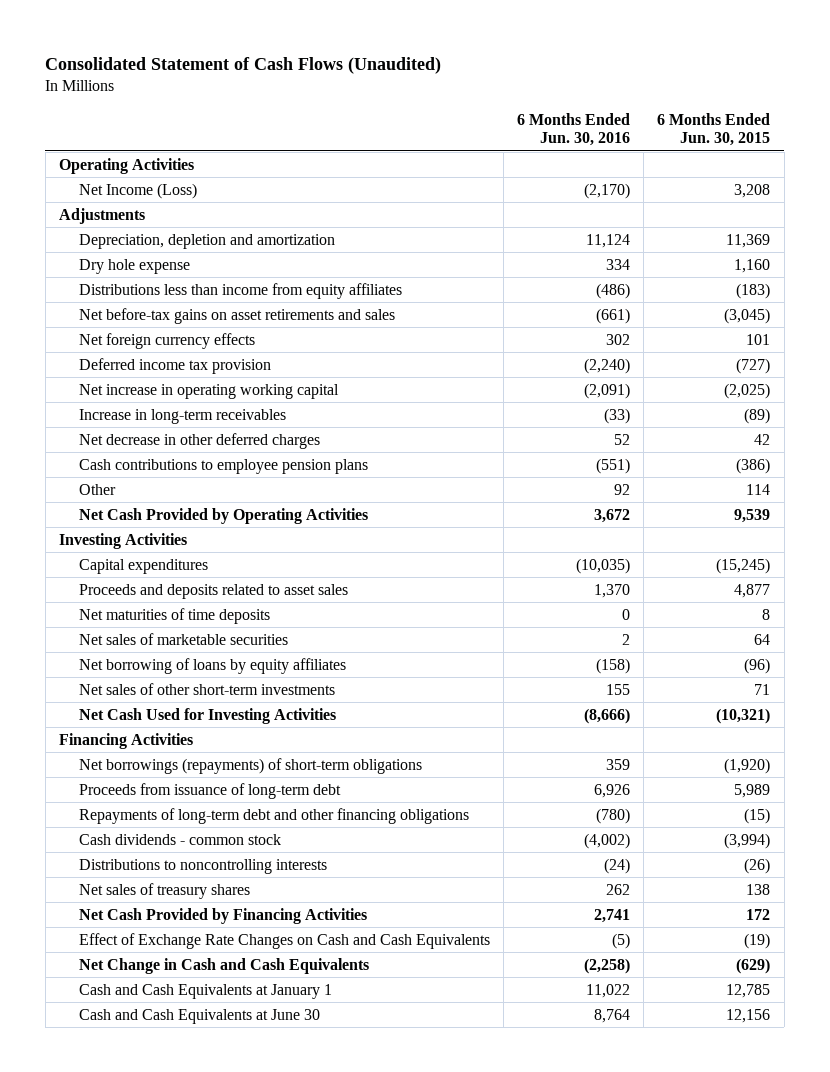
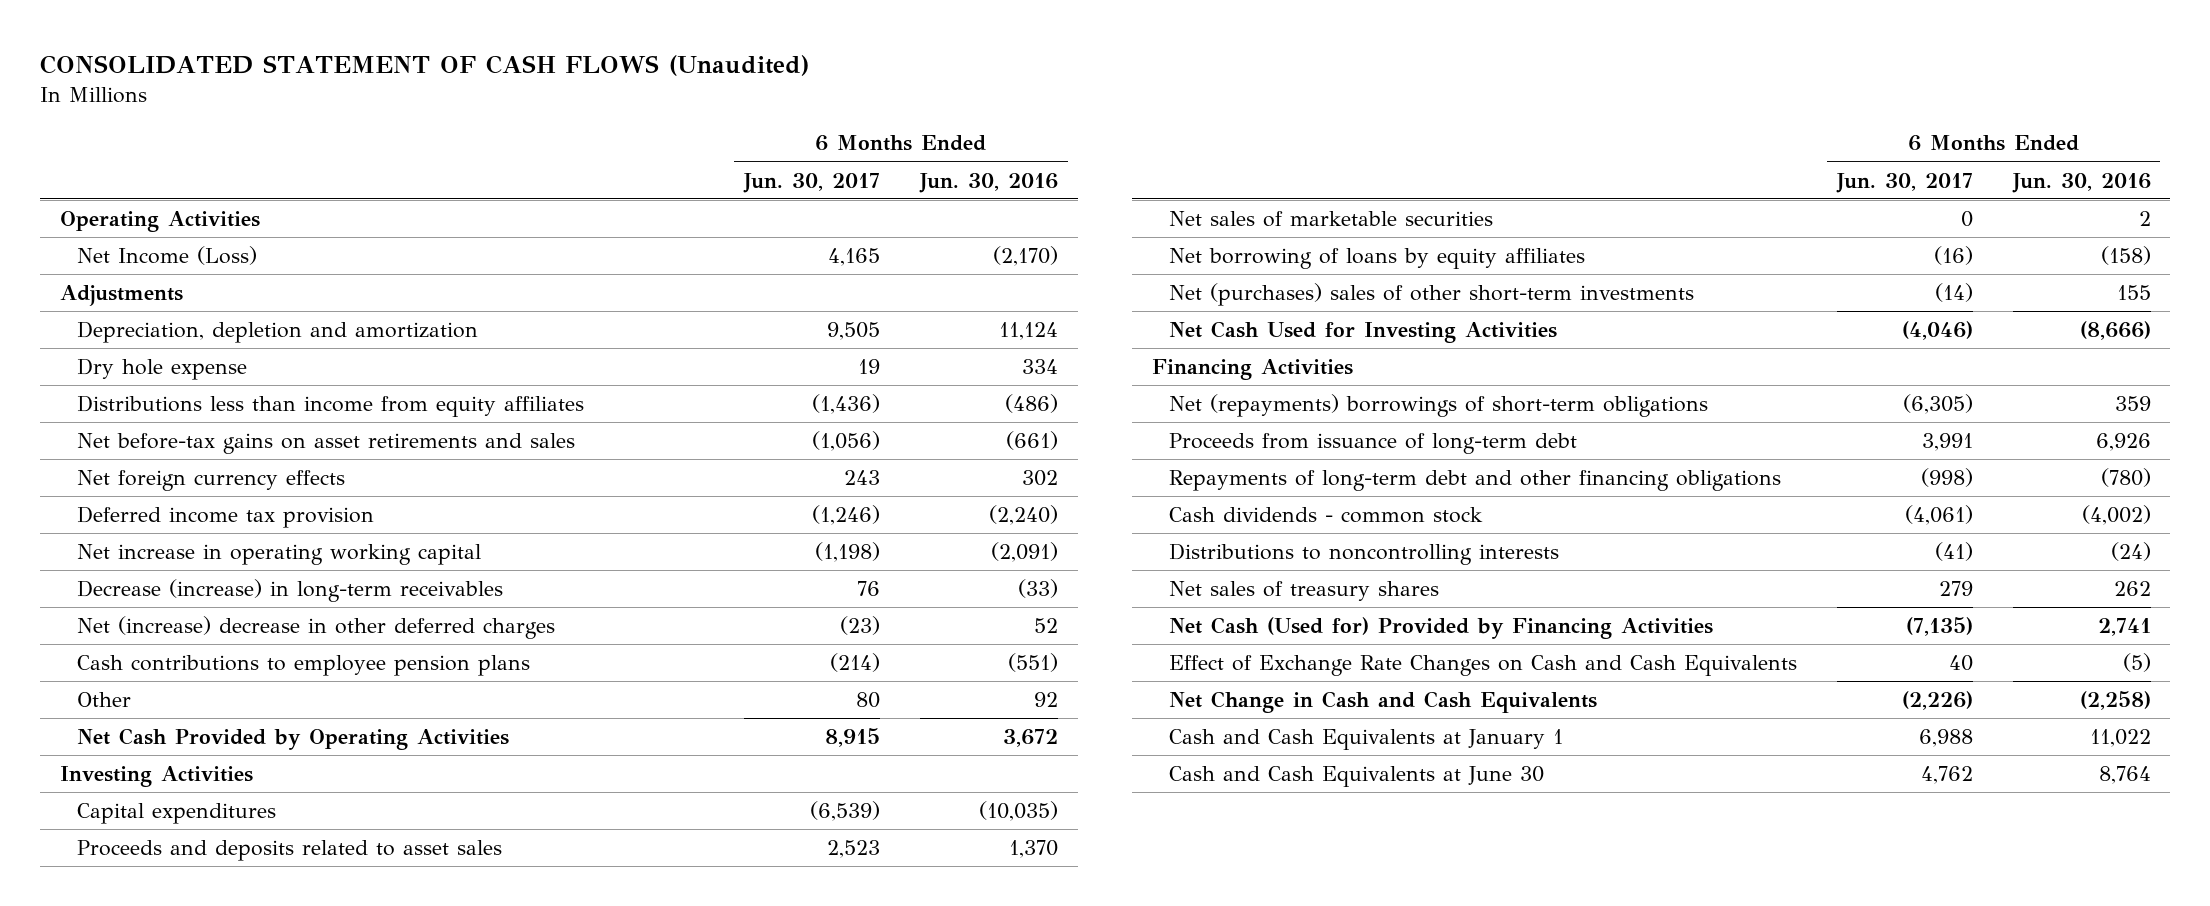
[45,57,442,75] Consolidated Statement of Cash Flows (Unaudited) -> [39,55,809,77] CONSOLIDATED STATEMENT OF CASH FLOWS (Unaudited)
[657,112,771,147] 6 Months Ended Jun. 30, 2015 -> none
none -> [743,172,881,193] Jun. 30, 2017
[78,408,286,424] Increase in long-term receivables -> [76,579,503,603] Decrease (increase) in long-term receivables
[78,432,320,449] Net decrease in other deferred charges -> [76,616,555,640] Net (increase) decrease in other deferred charges
[78,607,270,624] Net maturities of time deposits -> none
[78,682,335,695] Net sales of other short-term investments -> [1169,283,1695,307] Net (purchases) sales of other short-term investments
[78,757,422,774] Net borrowings (repayments) of short-term obligations -> [1169,394,1709,418] Net (repayments) borrowings of short-term obligations
[78,907,367,924] Net Cash Provided by Financing Activities -> [1169,617,1714,640] Net Cash (Used for) Provided by Financing Activities

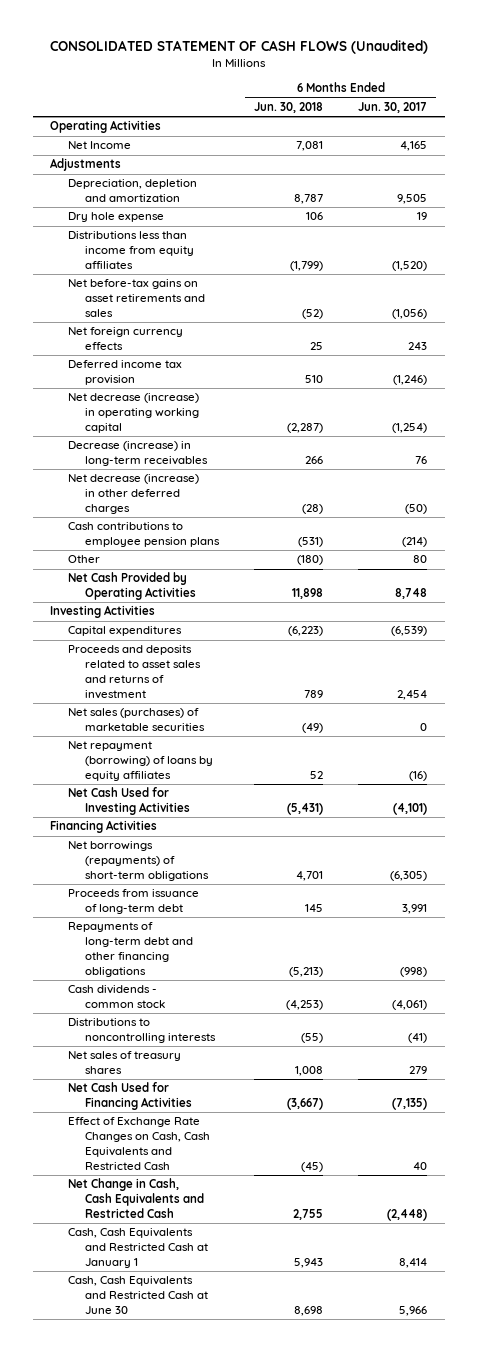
[919,172,1059,193] Jun. 30, 2016 -> none
none -> [254,101,324,113] Jun. 30, 2018
[76,246,257,266] Net Income (Loss) -> [67,141,131,150] Net Income
[812,394,881,415] (1,436) -> [392,261,428,272] (1,520)
[76,544,481,566] Net increase in operating working capital -> [67,393,199,434] Net decrease (increase) in operating working capital
[815,542,881,563] (1,198) -> [392,423,428,434] (1,254)
[76,616,555,640] Net (increase) decrease in other deferred charges -> [67,474,199,515] Net decrease (increase) in other deferred charges
[840,616,881,636] (23) -> [405,504,428,515] (50)
[825,728,881,748] 8,915 -> [395,588,428,600] 8,748
[1169,283,1695,307] Net (purchases) sales of other short-term investments -> none
[76,840,502,862] Proceeds and deposits related to asset sales -> [67,645,201,699] Proceeds and deposits related to asset sales and returns of investment
[827,840,881,859] 2,523 -> [397,689,428,700] 2,454
[1169,211,1494,228] Net sales of marketable securities -> [67,708,205,732] Net sales (purchases) of marketable securities
[1169,248,1586,270] Net borrowing of loans by equity affiliates -> [67,741,213,782] Net repayment (borrowing) of loans by equity affiliates
[1901,321,1973,341] (4,046) -> [393,803,428,816] (4,101)
[1169,394,1709,418] Net (repayments) borrowings of short-term obligations -> [67,841,209,882] Net borrowings (repayments) of short-term obligations
[1169,617,1714,640] Net Cash (Used for) Provided by Financing Activities -> [67,1082,192,1111] Net Cash Used for Financing Activities
[1169,655,1798,677] Effect of Exchange Rate Changes on Cash and Cash Equivalents -> [67,1117,210,1170] Effect of Exchange Rate Changes on Cash, Cash Equivalents and Restricted Cash
[1169,691,1598,714] Net Change in Cash and Cash Equivalents -> [67,1178,204,1219] Net Change in Cash, Cash Equivalents and Restricted Cash
[1901,691,1973,711] (2,226) -> [387,1209,428,1222] (2,448)
[1169,729,1564,751] Cash and Cash Equivalents at January 1 -> [67,1228,208,1269] Cash, Cash Equivalents and Restricted Cash at January 1
[1918,729,1973,748] 6,988 -> [399,1258,428,1269] 8,414
[1169,766,1545,788] Cash and Cash Equivalents at June 30 -> [67,1276,208,1315] Cash, Cash Equivalents and Restricted Cash at June 30
[1920,766,1973,785] 4,762 -> [399,1306,428,1317] 5,966

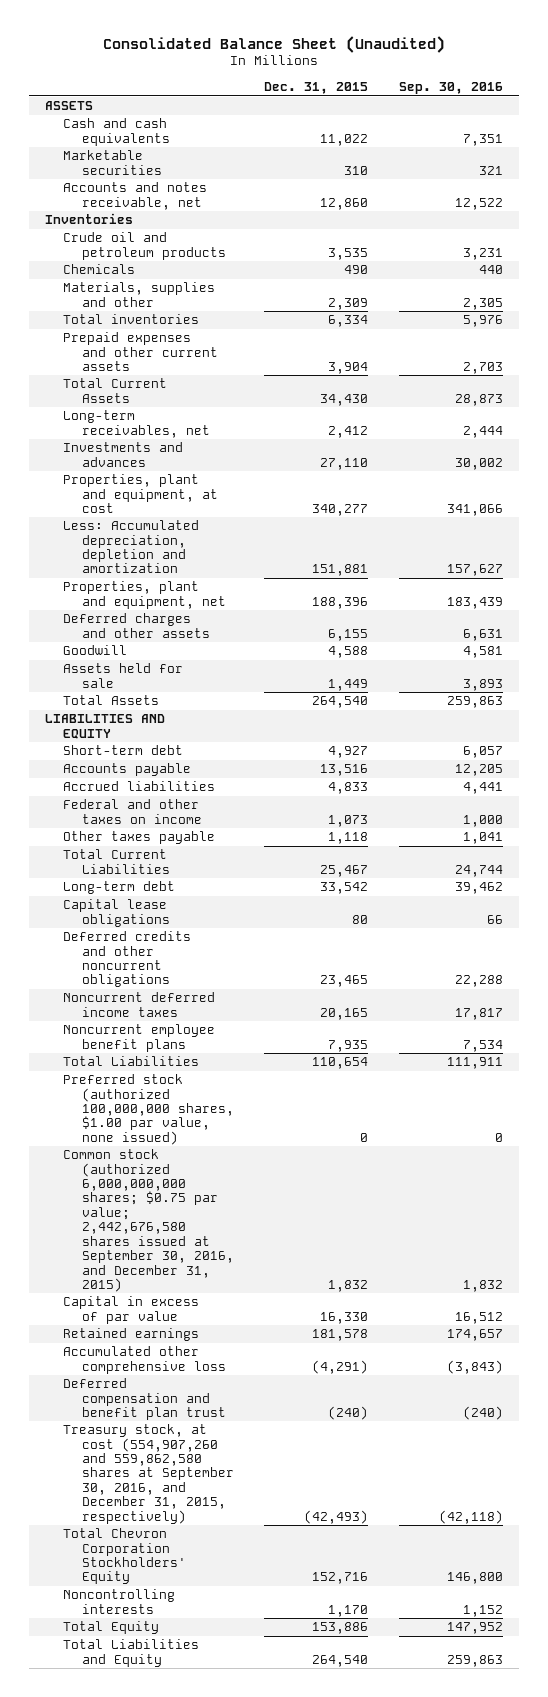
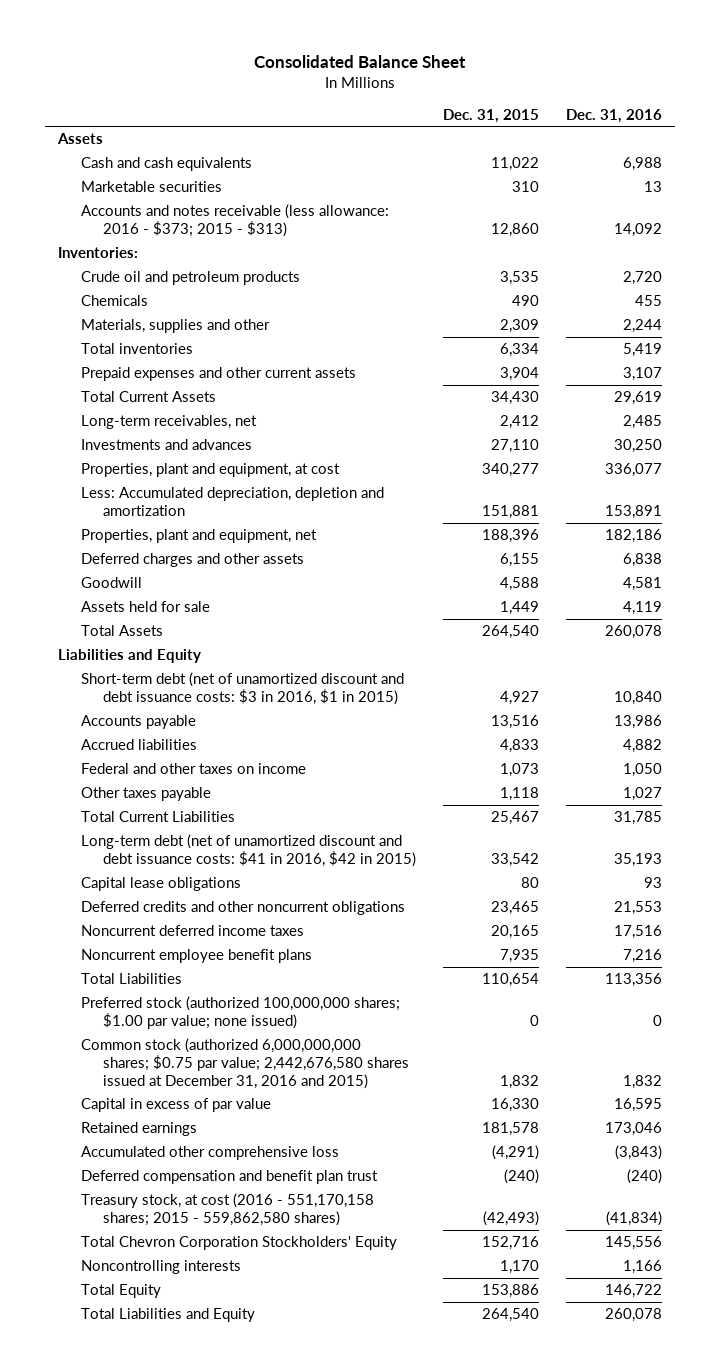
[103,35,446,53] Consolidated Balance Sheet (Unaudited) -> [254,54,467,68] Consolidated Balance Sheet
[399,82,504,95] Sep. 30, 2016 -> none
none -> [565,108,662,123] Dec. 31, 2016
[44,101,93,111] ASSETS -> [57,133,104,145] Assets
[63,182,208,210] Accounts and notes receivable, net -> [80,204,389,238] Accounts and notes receivable (less allowance: 2016 - $373; 2015 - $313)
[44,213,133,225] Inventories -> [58,247,139,259] Inventories:
[44,714,165,739] LIABILITIES AND EQUITY -> [58,649,202,664] Liabilities and Equity
[63,745,184,756] Short-term debt -> [80,672,404,706] Short-term debt (net of unamortized discount and debt issuance costs: $3 in 2016, $1 in 2015)
[63,881,176,895] Long-term debt -> [80,834,416,868] Long-term debt (net of unamortized discount and debt issuance costs: $41 in 2016, $42 in 2015)
[63,1074,234,1145] Preferred stock (authorized 100,000,000 shares, $1.00 par value, none issued) -> [80,996,400,1030] Preferred stock (authorized 100,000,000 shares; $1.00 par value; none issued)
[63,1149,234,1292] Common stock (authorized 6,000,000,000 shares; $0.75 par value; 2,442,676,580 shares issued at September 30, 2016, and December 31, 2015) -> [80,1038,409,1089] Common stock (authorized 6,000,000,000 shares; $0.75 par value; 2,442,676,580 shares issued at December 31, 2016 and 2015)
[63,1424,234,1524] Treasury stock, at cost (554,907,260 and 559,862,580 shares at September 30, 2016, and December 31, 2015, respectively) -> [80,1193,374,1227] Treasury stock, at cost (2016 - 551,170,158 shares; 2015 - 559,862,580 shares)

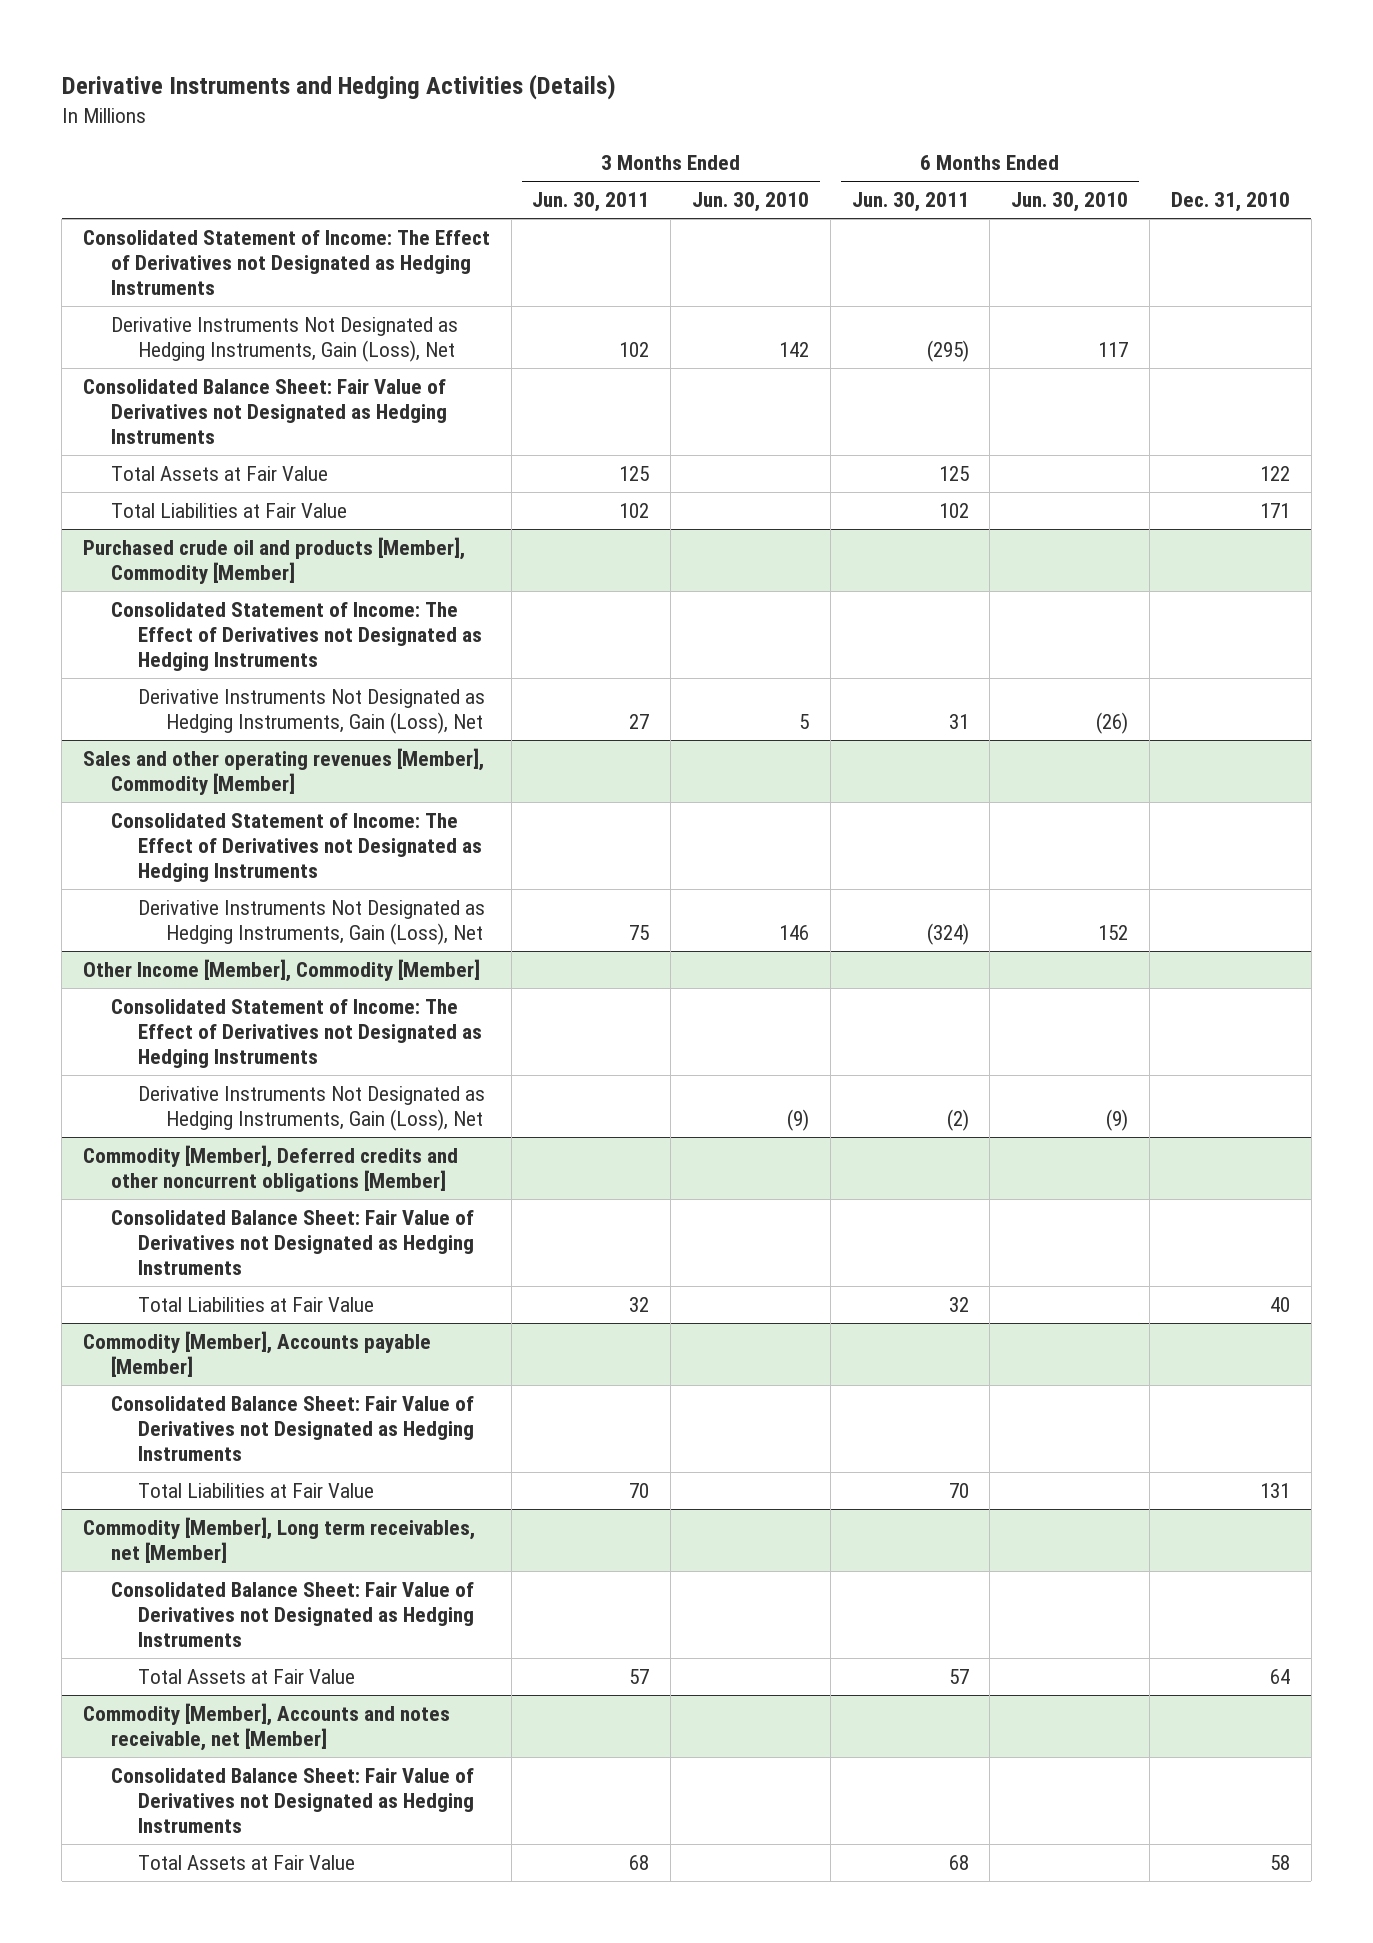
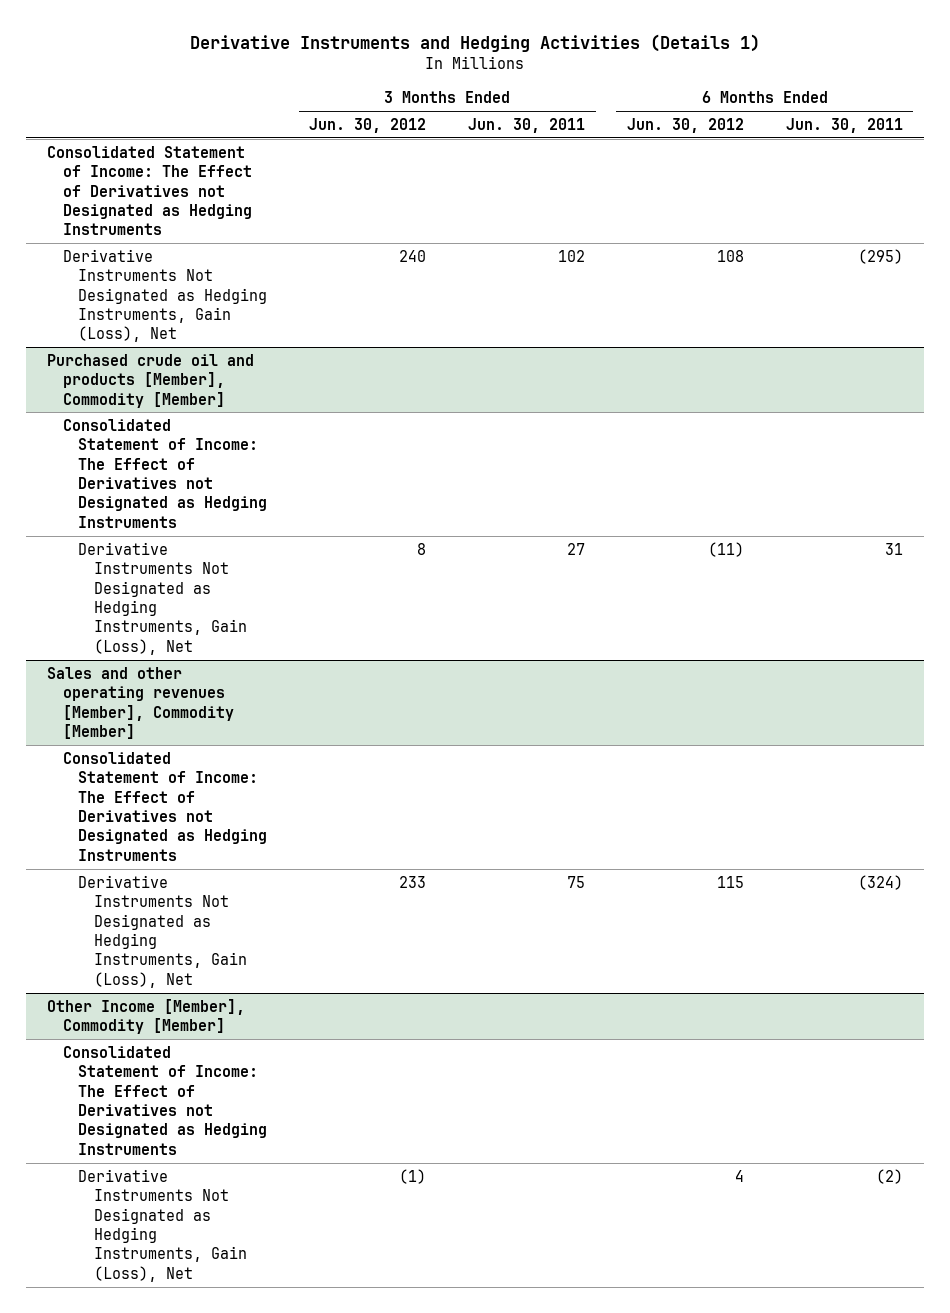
[61,74,616,101] Derivative Instruments and Hedging Activities (Details) -> [189,34,760,53] Derivative Instruments and Hedging Activities (Details 1)
[691,192,809,213] Jun. 30, 2010 -> none
[1011,192,1129,213] Jun. 30, 2010 -> none
[1170,192,1290,213] Dec. 31, 2010 -> none
none -> [309,117,427,133] Jun. 30, 2012
none -> [626,117,744,133] Jun. 30, 2012
[82,379,447,445] Consolidated Balance Sheet: Fair Value of Derivatives not Designated as Hedging Instruments -> none
[110,466,328,482] Total Assets at Fair Value -> none
[110,503,347,519] Total Liabilities at Fair Value -> none
[82,1145,458,1193] Commodity [Member], Deferred credits and other noncurrent obligations [Member] -> none
[110,1210,475,1276] Consolidated Balance Sheet: Fair Value of Derivatives not Designated as Hedging Instruments -> none
[138,1297,375,1313] Total Liabilities at Fair Value -> none
[82,1331,431,1378] Commodity [Member], Accounts payable [Member] -> none
[110,1396,475,1462] Consolidated Balance Sheet: Fair Value of Derivatives not Designated as Hedging Instruments -> none
[138,1483,375,1499] Total Liabilities at Fair Value -> none
[82,1517,475,1564] Commodity [Member], Long term receivables, net [Member] -> none
[110,1582,475,1648] Consolidated Balance Sheet: Fair Value of Derivatives not Designated as Hedging Instruments -> none
[138,1669,356,1685] Total Assets at Fair Value -> none
[82,1703,450,1752] Commodity [Member], Accounts and notes receivable, net [Member] -> none
[110,1768,475,1834] Consolidated Balance Sheet: Fair Value of Derivatives not Designated as Hedging Instruments -> none
[138,1855,356,1871] Total Assets at Fair Value -> none

